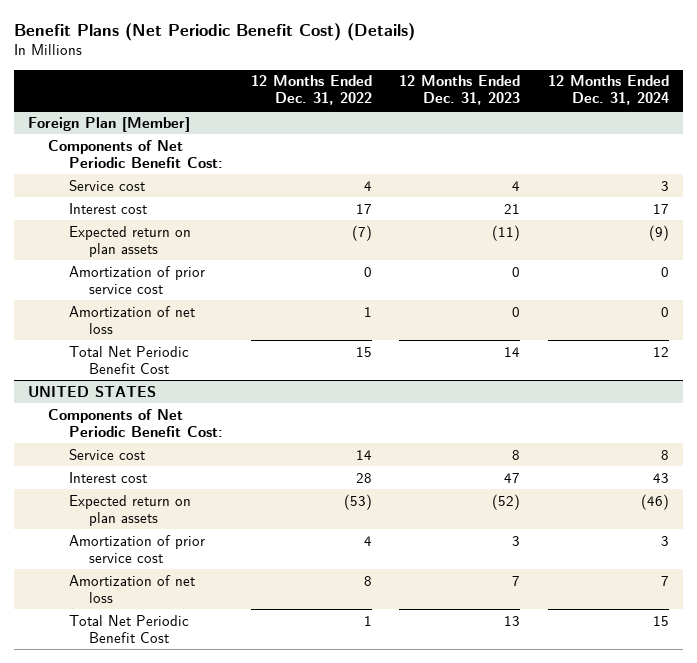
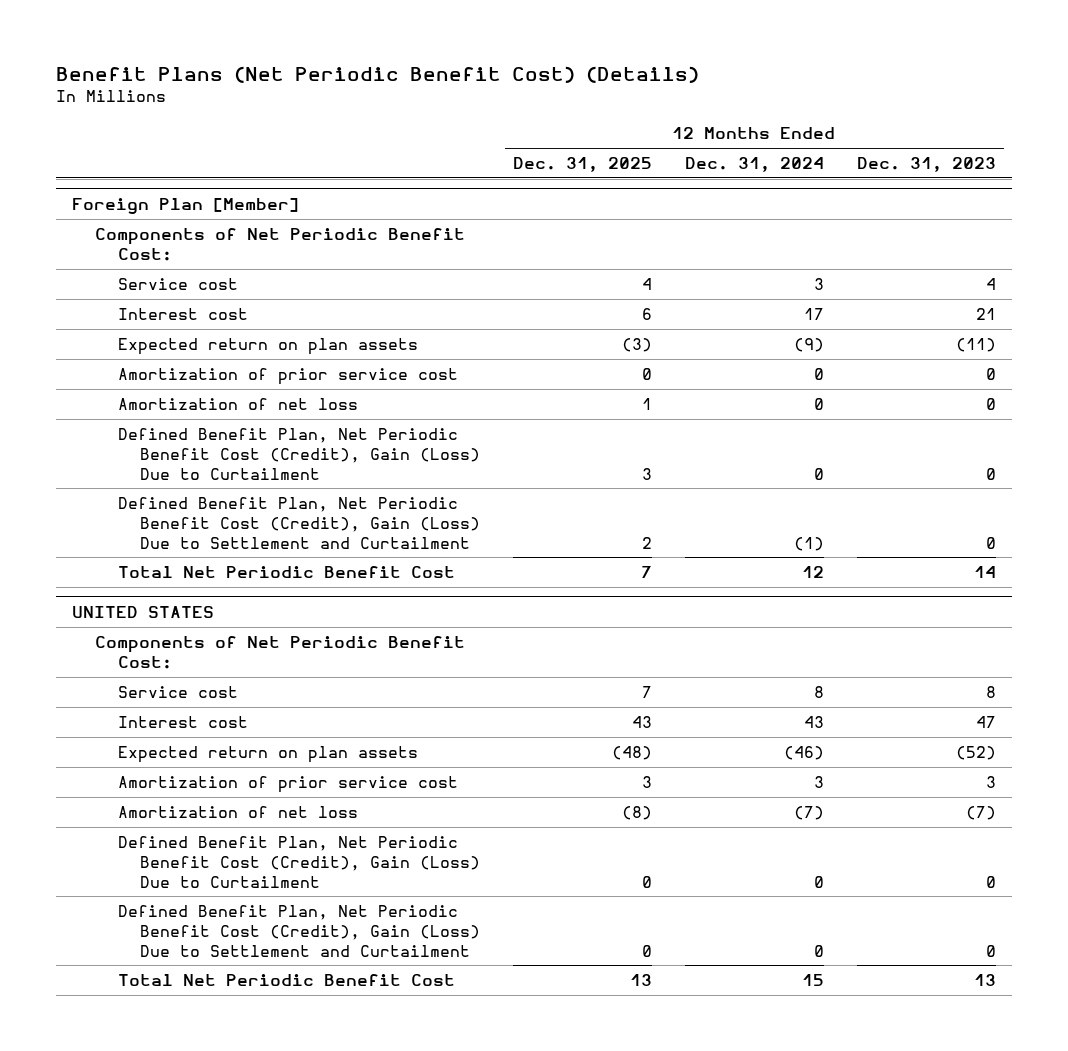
[250,75,372,106] 12 Months Ended Dec. 31, 2022 -> none
none -> [513,157,653,173] Dec. 31, 2025
none -> [117,428,481,480] Defined Benefit Plan, Net Periodic Benefit Cost (Credit), Gain (Loss) Due to Curtailment
none -> [117,497,481,549] Defined Benefit Plan, Net Periodic Benefit Cost (Credit), Gain (Loss) Due to Settlement and Curtailment
[512,575,521,586] 7 -> [965,806,996,821] (7)
[661,575,670,586] 7 -> [793,806,824,821] (7)
none -> [117,836,481,888] Defined Benefit Plan, Net Periodic Benefit Cost (Credit), Gain (Loss) Due to Curtailment
none -> [117,905,481,957] Defined Benefit Plan, Net Periodic Benefit Cost (Credit), Gain (Loss) Due to Settlement and Curtailment

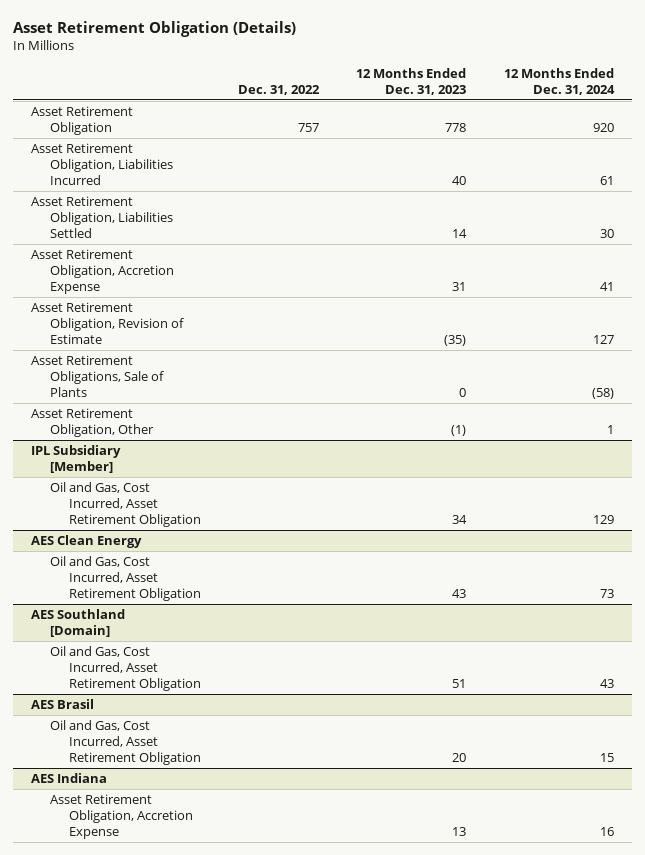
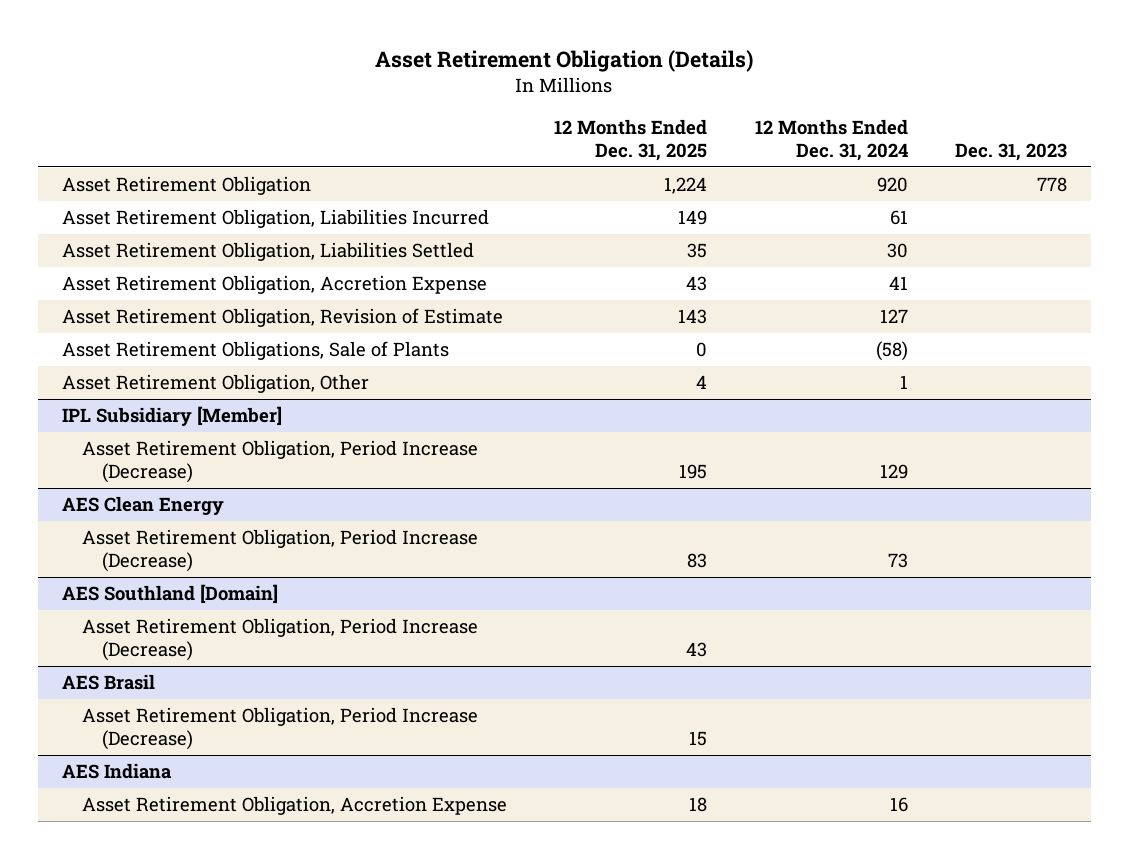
[237,84,320,95] Dec. 31, 2022 -> none
[356,67,467,95] 12 Months Ended Dec. 31, 2023 -> none
none -> [554,118,708,162] 12 Months Ended Dec. 31, 2025
none -> [955,143,1068,162] Dec. 31, 2023
[49,482,201,527] Oil and Gas, Cost Incurred, Asset Retirement Obligation -> [81,440,478,484] Asset Retirement Obligation, Period Increase (Decrease)
[49,556,201,601] Oil and Gas, Cost Incurred, Asset Retirement Obligation -> none
none -> [81,529,478,573] Asset Retirement Obligation, Period Increase (Decrease)
[49,646,201,691] Oil and Gas, Cost Incurred, Asset Retirement Obligation -> none
none -> [81,618,478,662] Asset Retirement Obligation, Period Increase (Decrease)
[49,720,201,765] Oil and Gas, Cost Incurred, Asset Retirement Obligation -> none
none -> [81,707,478,751] Asset Retirement Obligation, Period Increase (Decrease)

